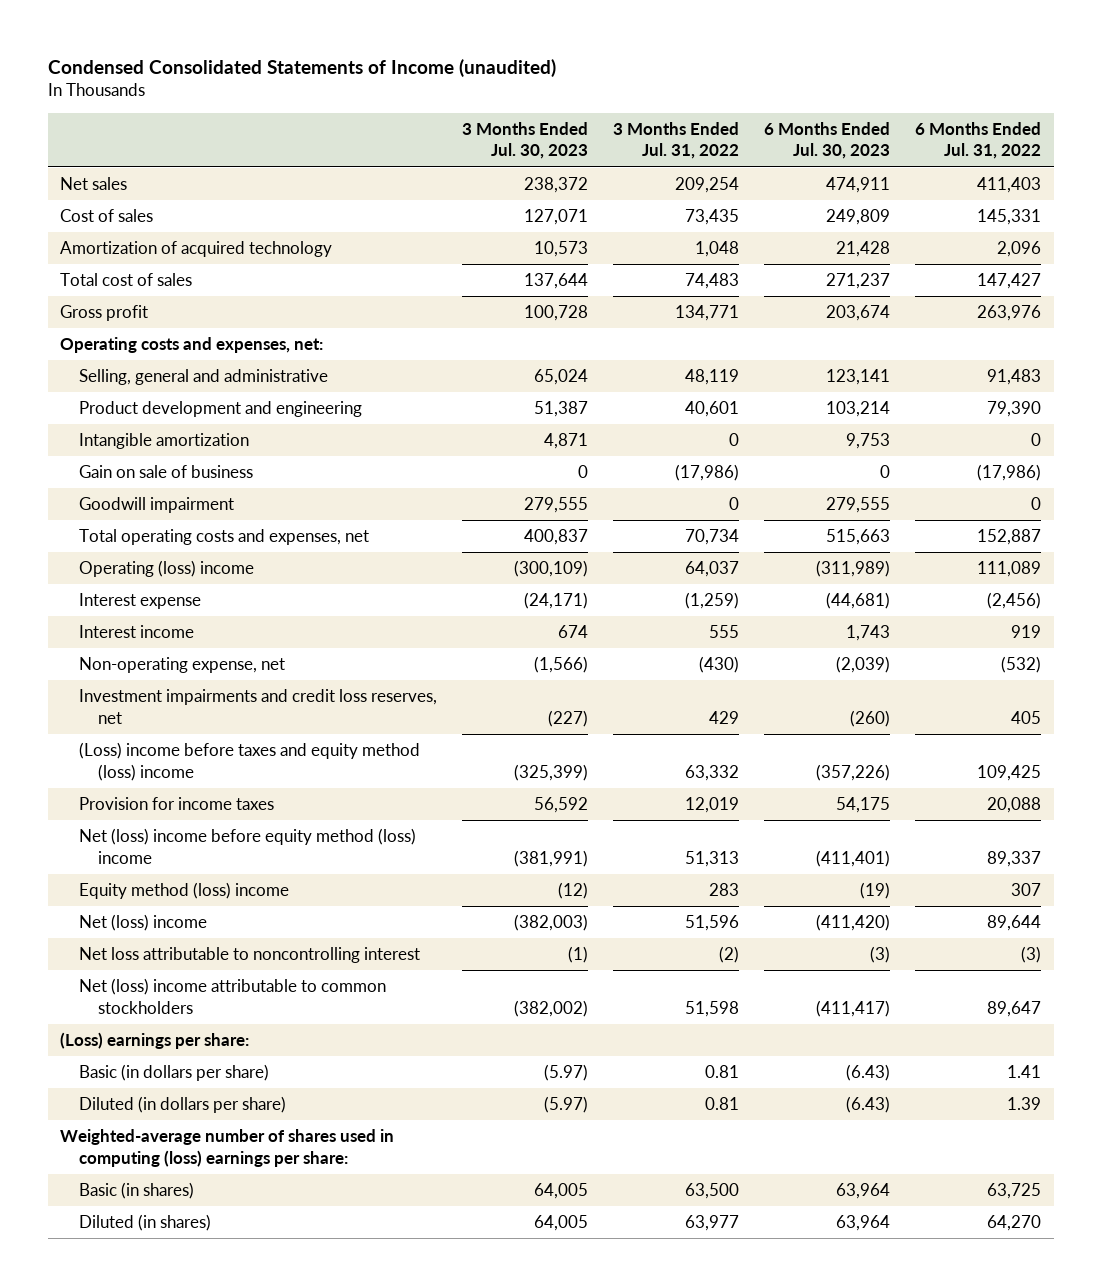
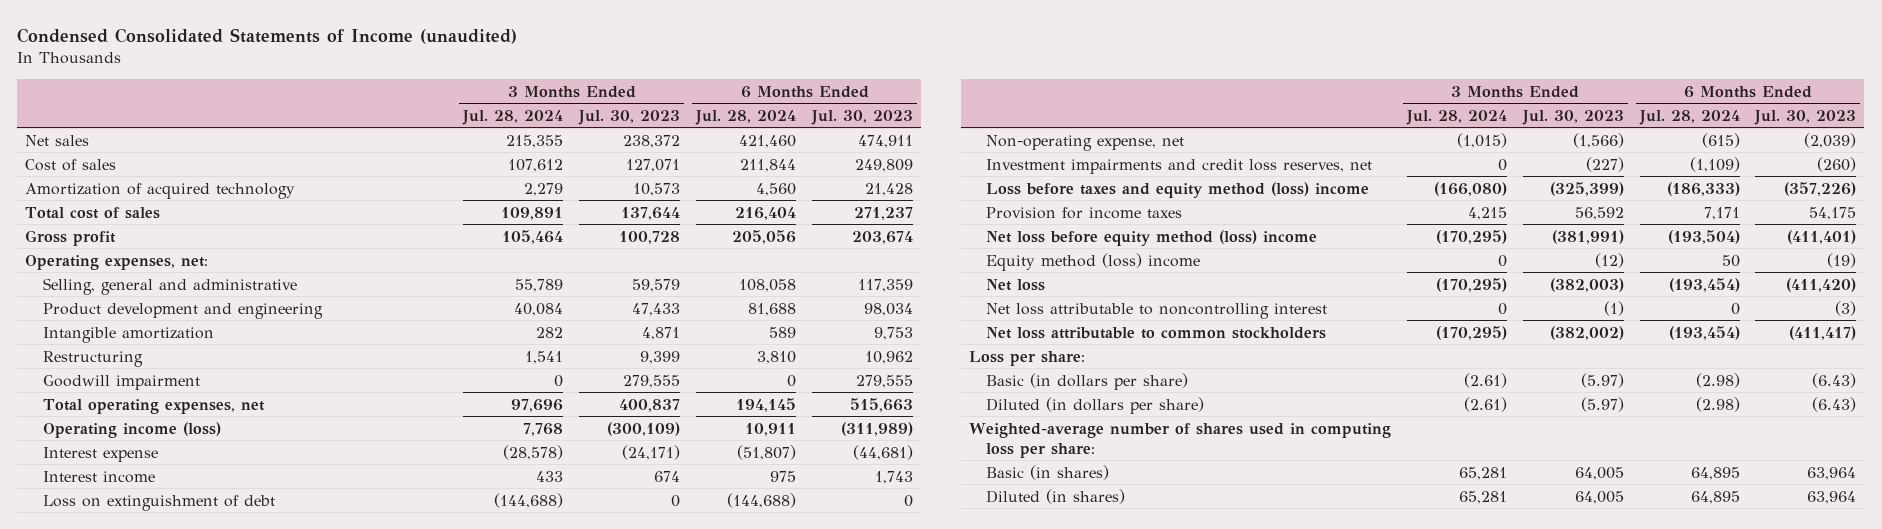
[613,122,740,160] 3 Months Ended Jul. 31, 2022 -> none
[915,122,1042,160] 6 Months Ended Jul. 31, 2022 -> none
none -> [462,109,564,125] Jul. 28, 2024
none -> [695,109,797,125] Jul. 28, 2024
[60,337,324,354] Operating costs and expenses, net: -> [25,254,209,270] Operating expenses, net:
[534,369,589,386] 65,024 -> [632,278,681,292] 59,579
[826,369,891,386] 123,141 -> [858,278,914,292] 117,359
[534,401,589,418] 51,387 -> [632,302,681,316] 47,433
[826,401,891,418] 103,214 -> [864,302,914,316] 98,034
[78,465,253,479] Gain on sale of business -> none
none -> [42,350,143,367] Restructuring
[78,529,369,546] Total operating costs and expenses, net -> [42,398,265,414] Total operating expenses, net
[78,560,254,578] Operating (loss) income -> [42,421,221,438] Operating income (loss)
none -> [42,494,275,511] Loss on extinguishment of debt
[78,742,420,781] (Loss) income before taxes and equity method (loss) income -> [985,181,1369,198] Loss before taxes and equity method (loss) income
[78,828,416,864] Net (loss) income before equity method (loss) income -> [985,229,1317,246] Net loss before equity method (loss) income
[78,914,207,932] Net (loss) income -> [985,278,1045,291] Net loss
[78,978,386,1014] Net (loss) income attributable to common stockholders -> [985,326,1326,339] Net loss attributable to common stockholders
[60,1032,250,1050] (Loss) earnings per share: -> [968,350,1085,366] Loss per share:
[60,1129,395,1167] Weighted-average number of shares used in computing (loss) earnings per share: -> [968,422,1391,458] Weighted-average number of shares used in computing loss per share:

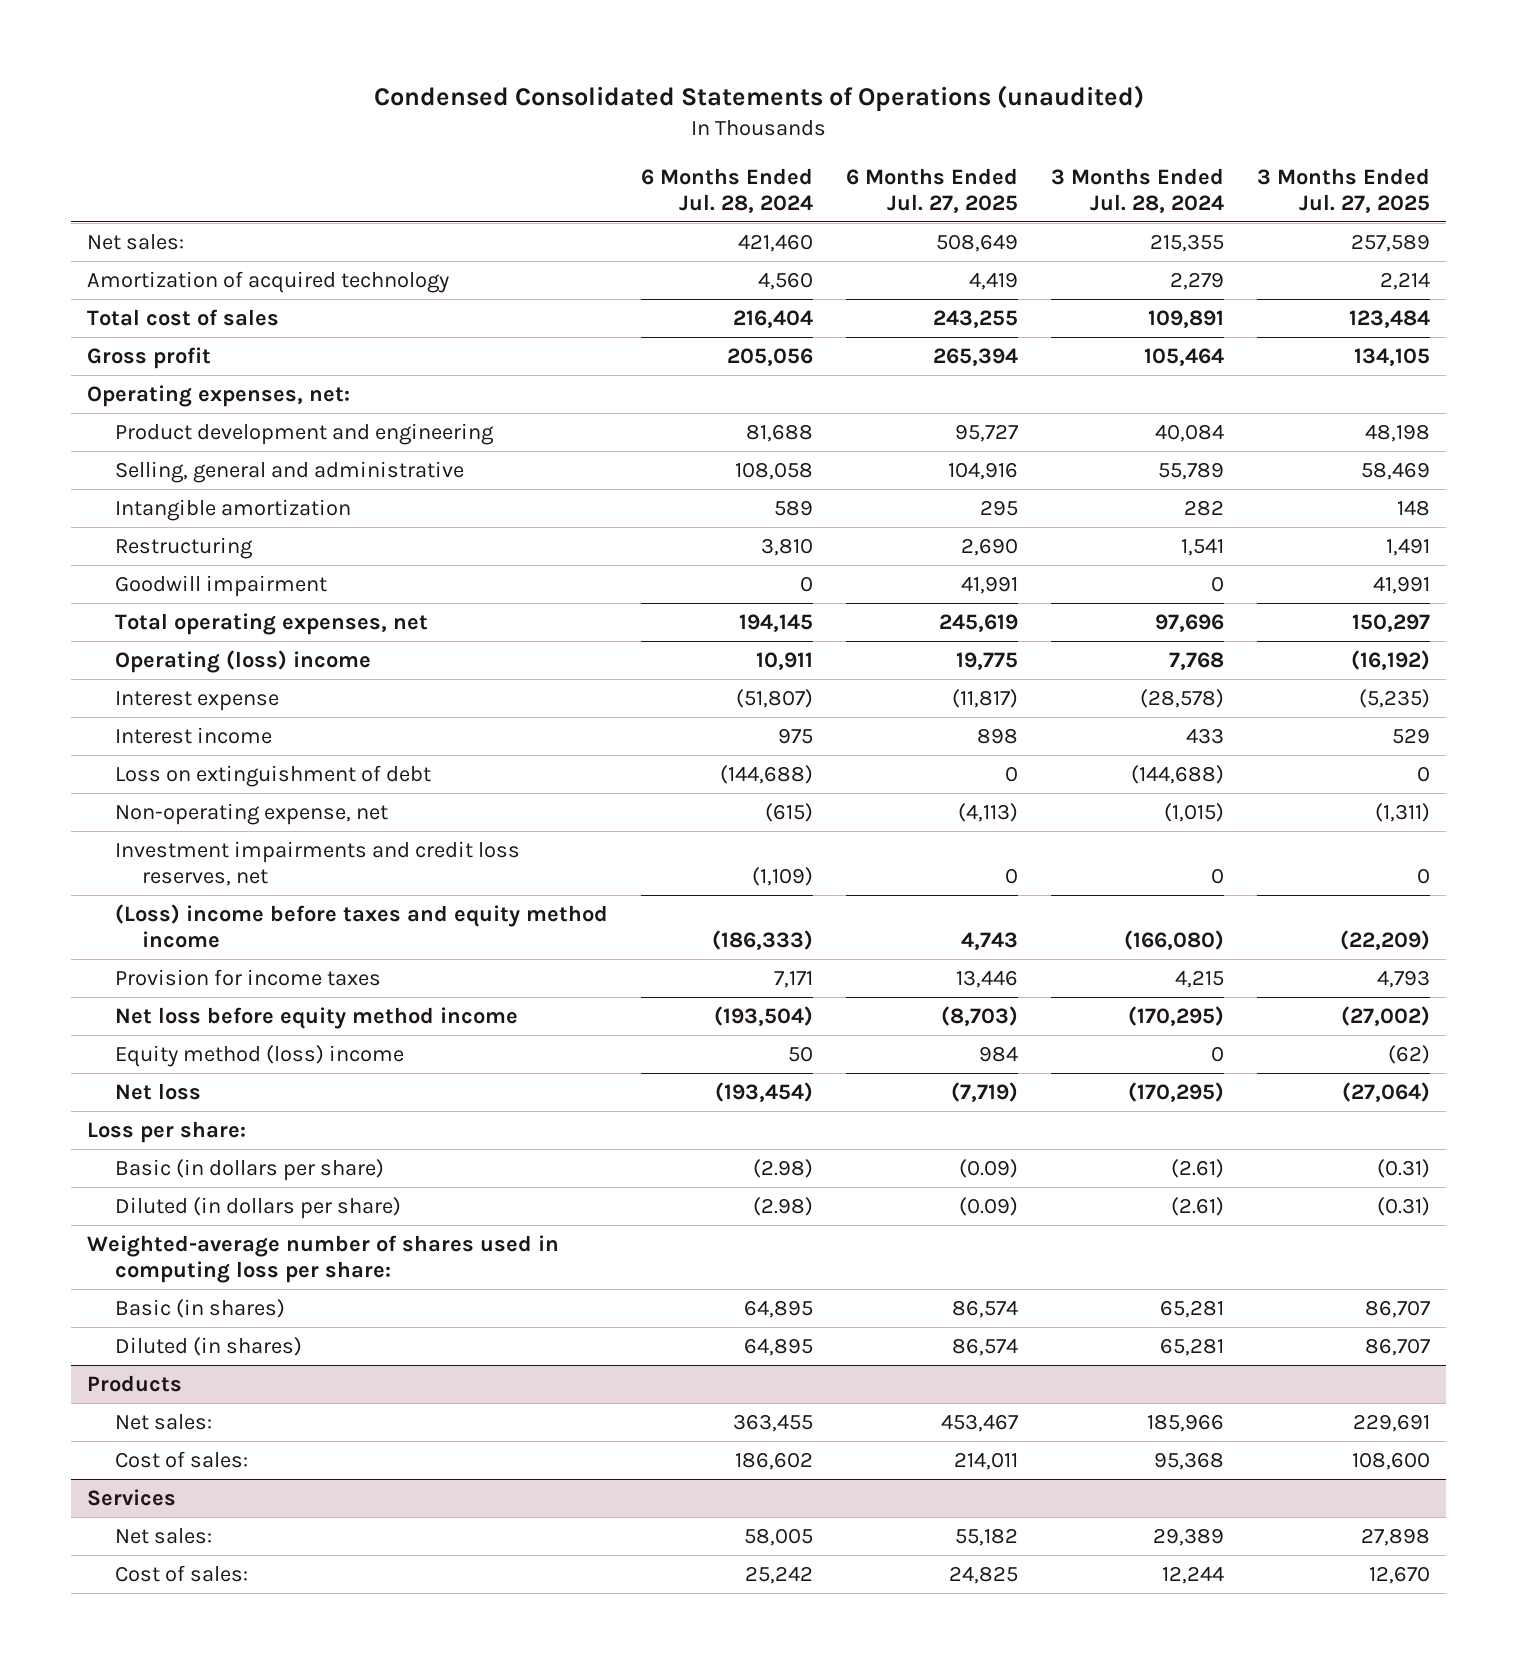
[17,28,518,45] Condensed Consolidated Statements of Income (unaudited) -> [373,85,1144,113] Condensed Consolidated Statements of Operations (unaudited)
[578,109,681,125] Jul. 30, 2023 -> none
[811,109,914,125] Jul. 30, 2023 -> none
none -> [845,167,1018,213] 6 Months Ended Jul. 27, 2025
none -> [1256,167,1430,213] 3 Months Ended Jul. 27, 2025
[25,158,117,171] Cost of sales -> none
[25,134,90,146] Net sales -> [87,234,185,251] Net sales:
[42,277,297,295] Selling, general and administrative -> [114,461,464,484] Selling, general and administrative
[42,421,221,438] Operating income (loss) -> [114,650,371,674] Operating (loss) income
[985,181,1369,198] Loss before taxes and equity method (loss) income -> [114,904,608,949] (Loss) income before taxes and equity method income
[985,229,1317,246] Net loss before equity method (loss) income -> [114,1007,518,1030] Net loss before equity method income
[985,302,1327,319] Net loss attributable to noncontrolling interest -> none
[985,326,1326,339] Net loss attributable to common stockholders -> none
none -> [87,1375,183,1393] Products
none -> [114,1414,212,1431] Net sales:
none -> [114,1451,248,1469] Cost of sales:
none -> [87,1489,177,1507] Services
none -> [114,1528,212,1545] Net sales:
none -> [114,1565,248,1583] Cost of sales:

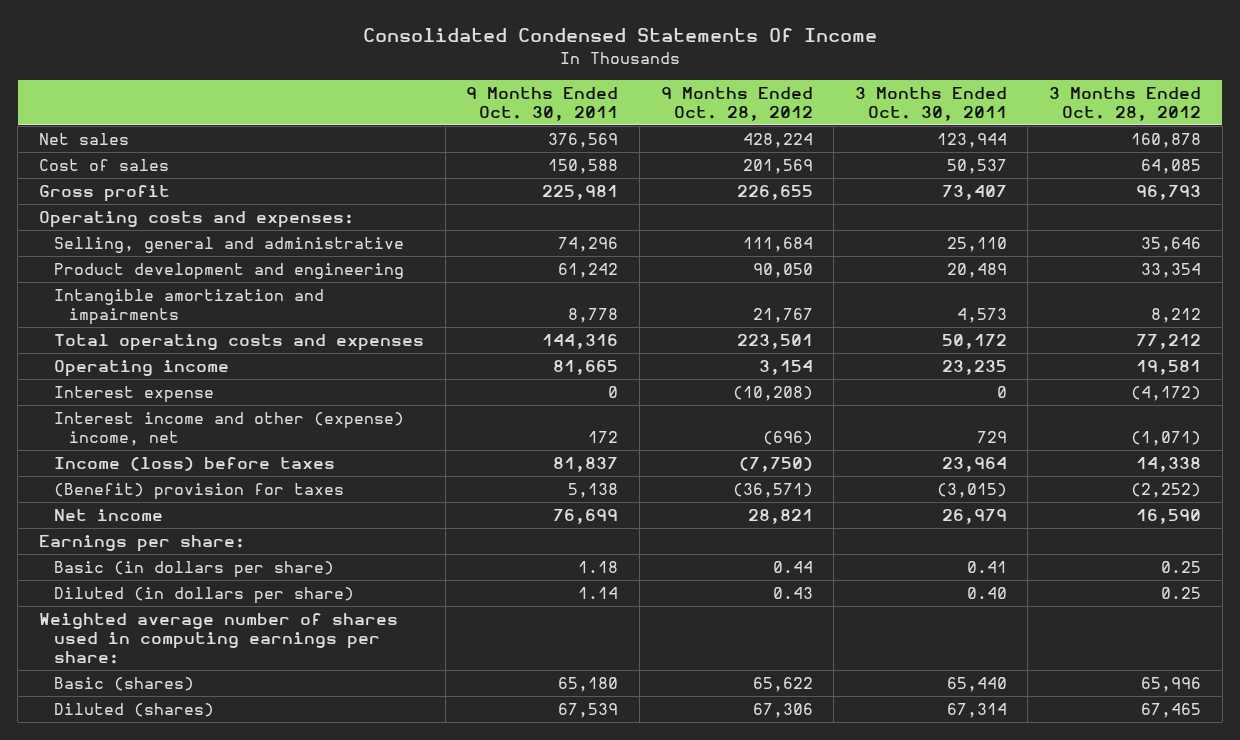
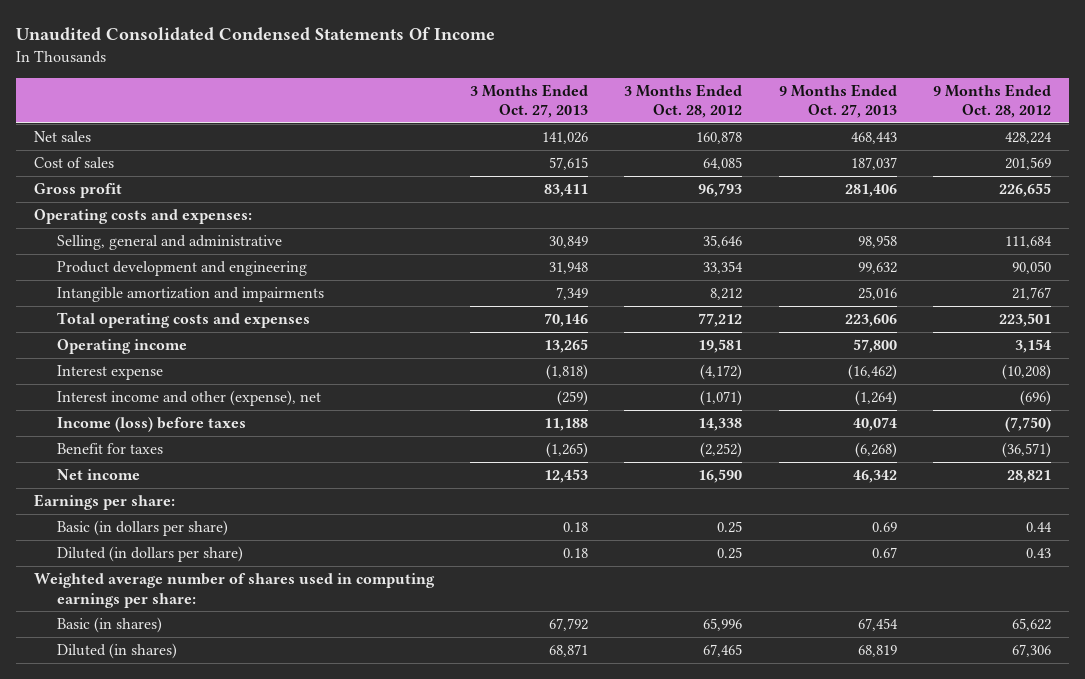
[363,28,878,43] Consolidated Condensed Statements Of Income -> [16,27,496,41] Unaudited Consolidated Condensed Statements Of Income
[466,86,619,121] 9 Months Ended Oct. 30, 2011 -> none
[854,86,1007,121] 3 Months Ended Oct. 30, 2011 -> none
none -> [470,83,589,119] 3 Months Ended Oct. 27, 2013
none -> [778,83,897,119] 9 Months Ended Oct. 27, 2013
[53,412,404,447] Interest income and other (expense) income, net -> [56,390,321,407] Interest income and other (expense), net
[53,483,344,501] (Benefit) provision for taxes -> [56,443,163,455] Benefit for taxes
[53,677,194,692] Basic (shares) -> [56,617,162,634] Basic (in shares)
[53,703,214,718] Diluted (shares) -> [56,643,177,660] Diluted (in shares)

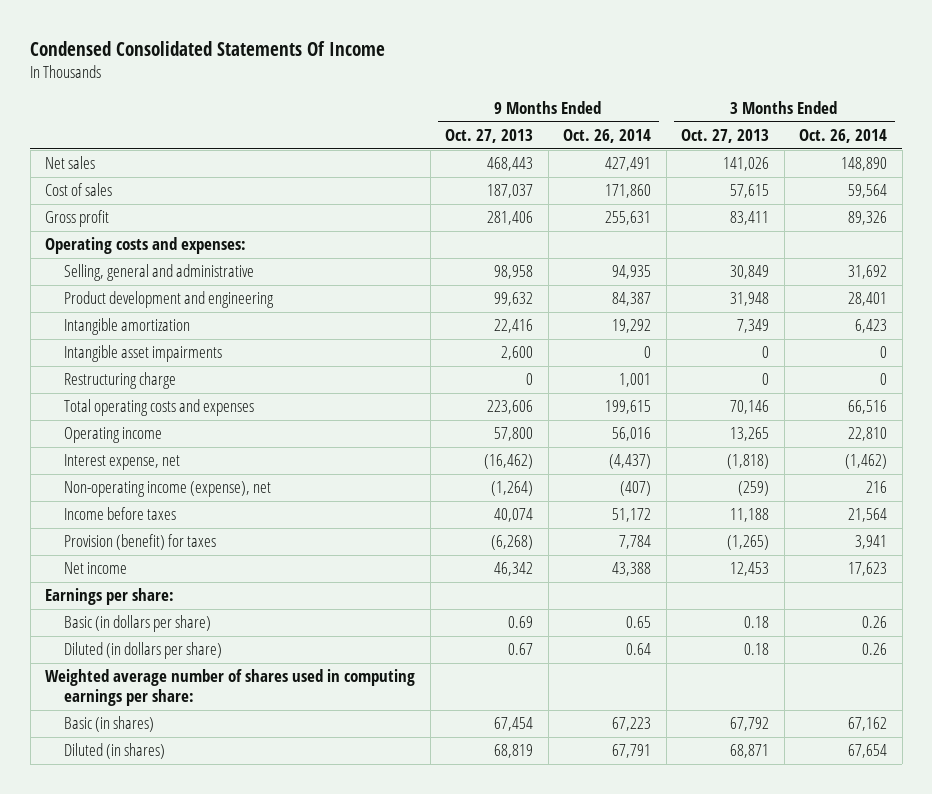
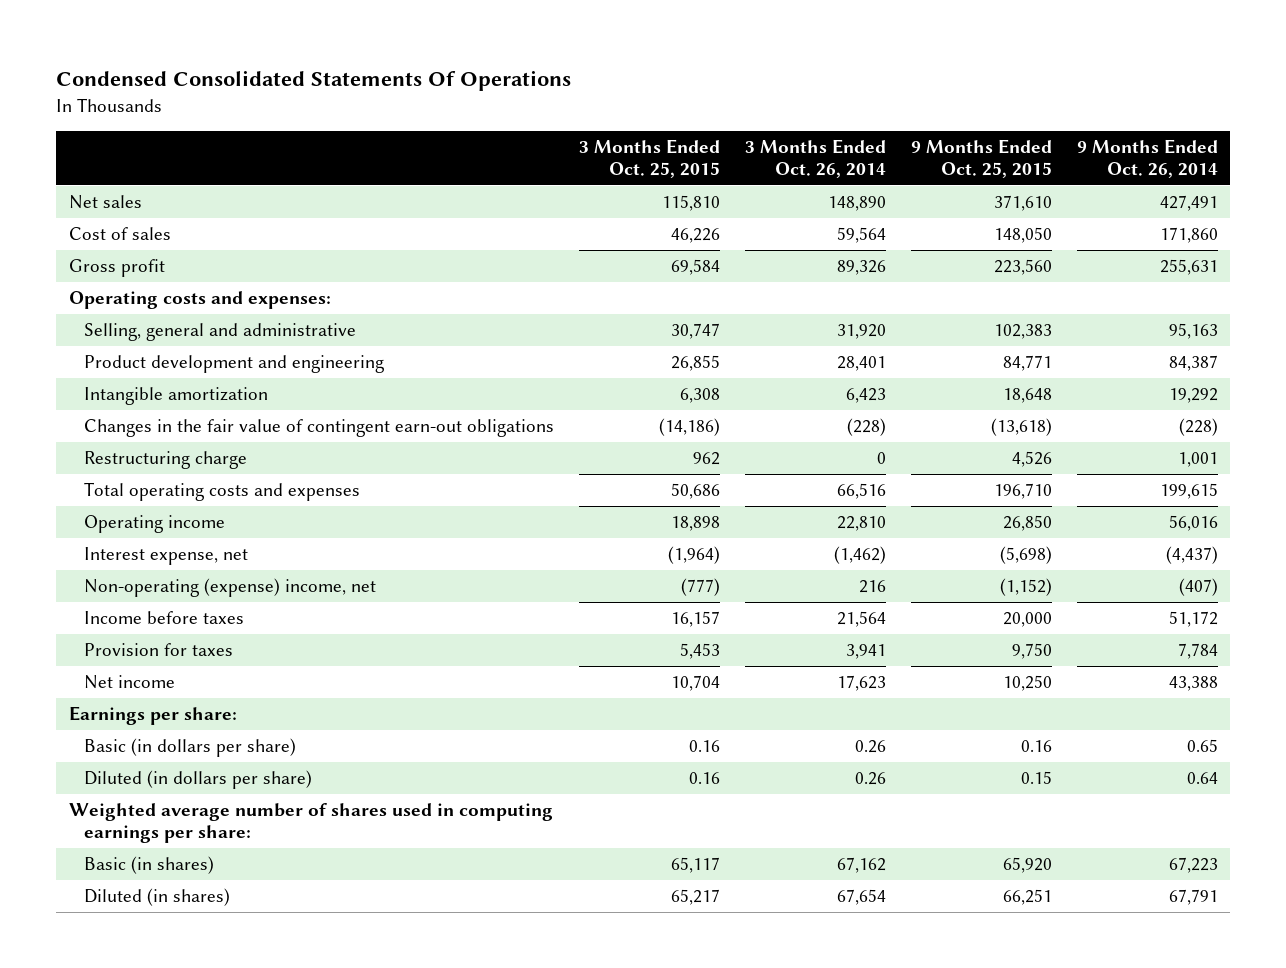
[30,40,386,56] Condensed Consolidated Statements Of Income -> [55,69,571,91] Condensed Consolidated Statements Of Operations
[445,129,534,144] Oct. 27, 2013 -> none
[681,129,770,144] Oct. 27, 2013 -> none
none -> [578,139,720,179] 3 Months Ended Oct. 25, 2015
none -> [910,139,1052,179] 9 Months Ended Oct. 25, 2015
[612,265,652,280] 94,935 -> [1168,323,1218,340] 95,163
[848,265,888,280] 31,692 -> [836,324,886,340] 31,920
[64,345,223,363] Intangible asset impairments -> none
none -> [83,419,554,438] Changes in the fair value of contingent earn-out obligations
[64,481,272,498] Non-operating income (expense), net -> [83,578,376,598] Non-operating (expense) income, net
[64,534,217,551] Provision (benefit) for taxes -> [83,643,233,657] Provision for taxes

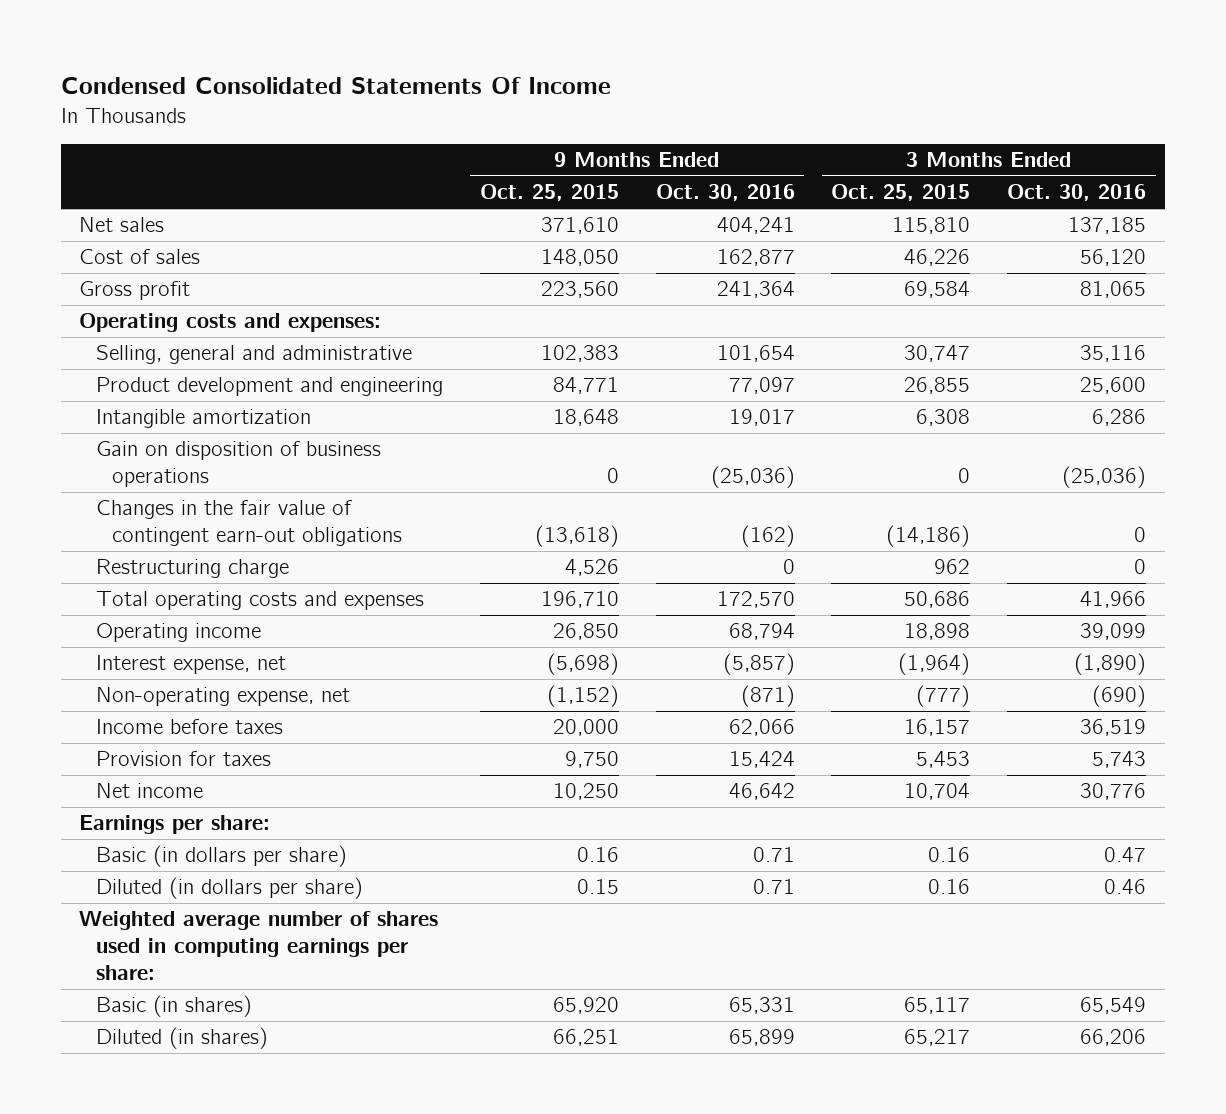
[55,69,571,91] Condensed Consolidated Statements Of Operations -> [60,76,611,94] Condensed Consolidated Statements Of Income
[744,139,886,179] 3 Months Ended Oct. 26, 2014 -> none
[1076,139,1218,179] 9 Months Ended Oct. 26, 2014 -> none
none -> [655,184,795,202] Oct. 30, 2016
none -> [1007,184,1147,202] Oct. 30, 2016
none -> [95,441,381,488] Gain on disposition of business operations
[83,578,376,598] Non-operating (expense) income, net -> [95,687,350,707] Non-operating expense, net

